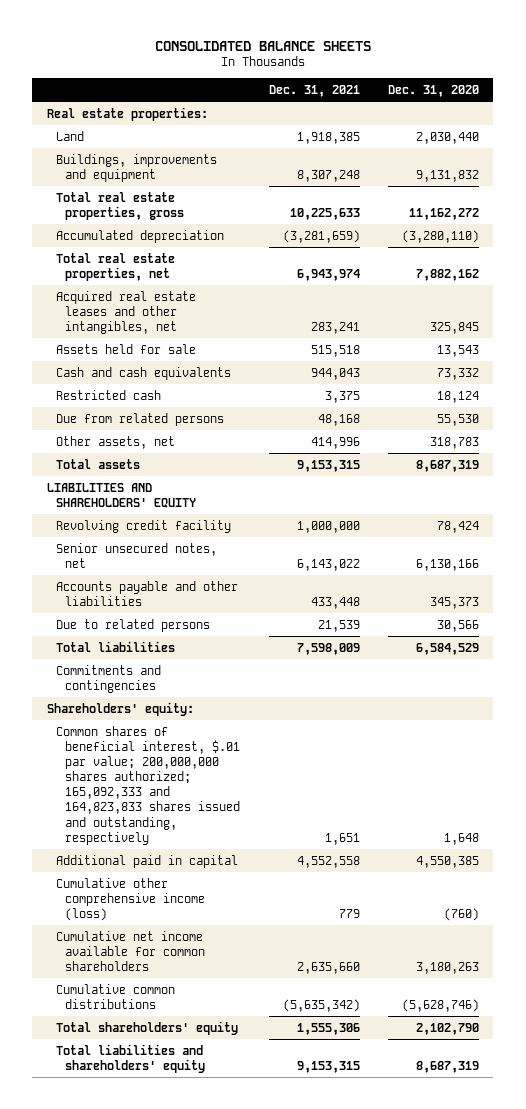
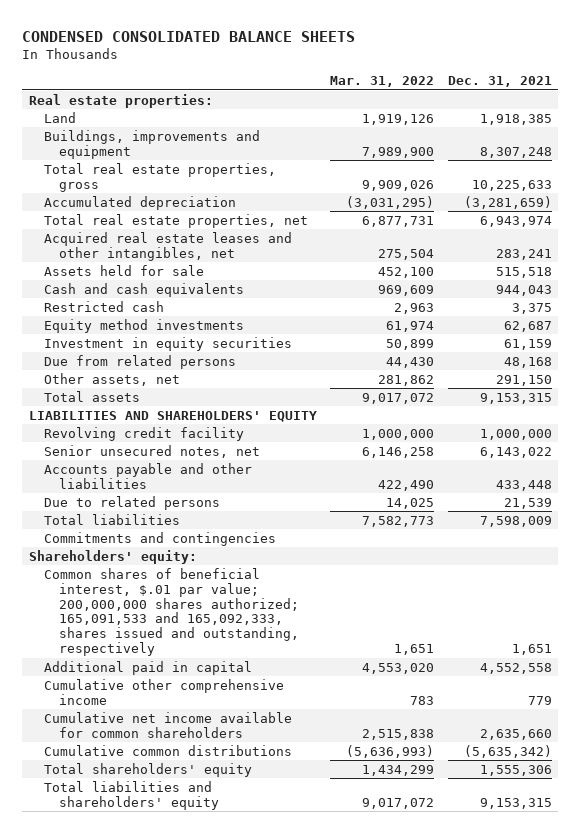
[154,40,371,51] CONSOLIDATED BALANCE SHEETS -> [22,30,356,42] CONDENSED CONSOLIDATED BALANCE SHEETS
[388,84,480,97] Dec. 31, 2020 -> none
none -> [330,76,435,88] Mar. 31, 2022
none -> [44,318,245,333] Equity method investments
none -> [44,336,293,351] Investment in equity securities
[310,436,360,449] 414,996 -> [495,374,552,386] 291,150
[55,725,241,845] Common shares of beneficial interest, $.01 par value; 200,000,000 shares authorized; 165,092,333 and 164,823,833 shares issued and outstanding, respectively -> [44,567,300,657] Common shares of beneficial interest, $.01 par value; 200,000,000 shares authorized; 165,091,533 and 165,092,333, shares issued and outstanding, respectively
[55,877,206,921] Cumulative other comprehensive income (loss) -> [44,678,285,705] Cumulative other comprehensive income

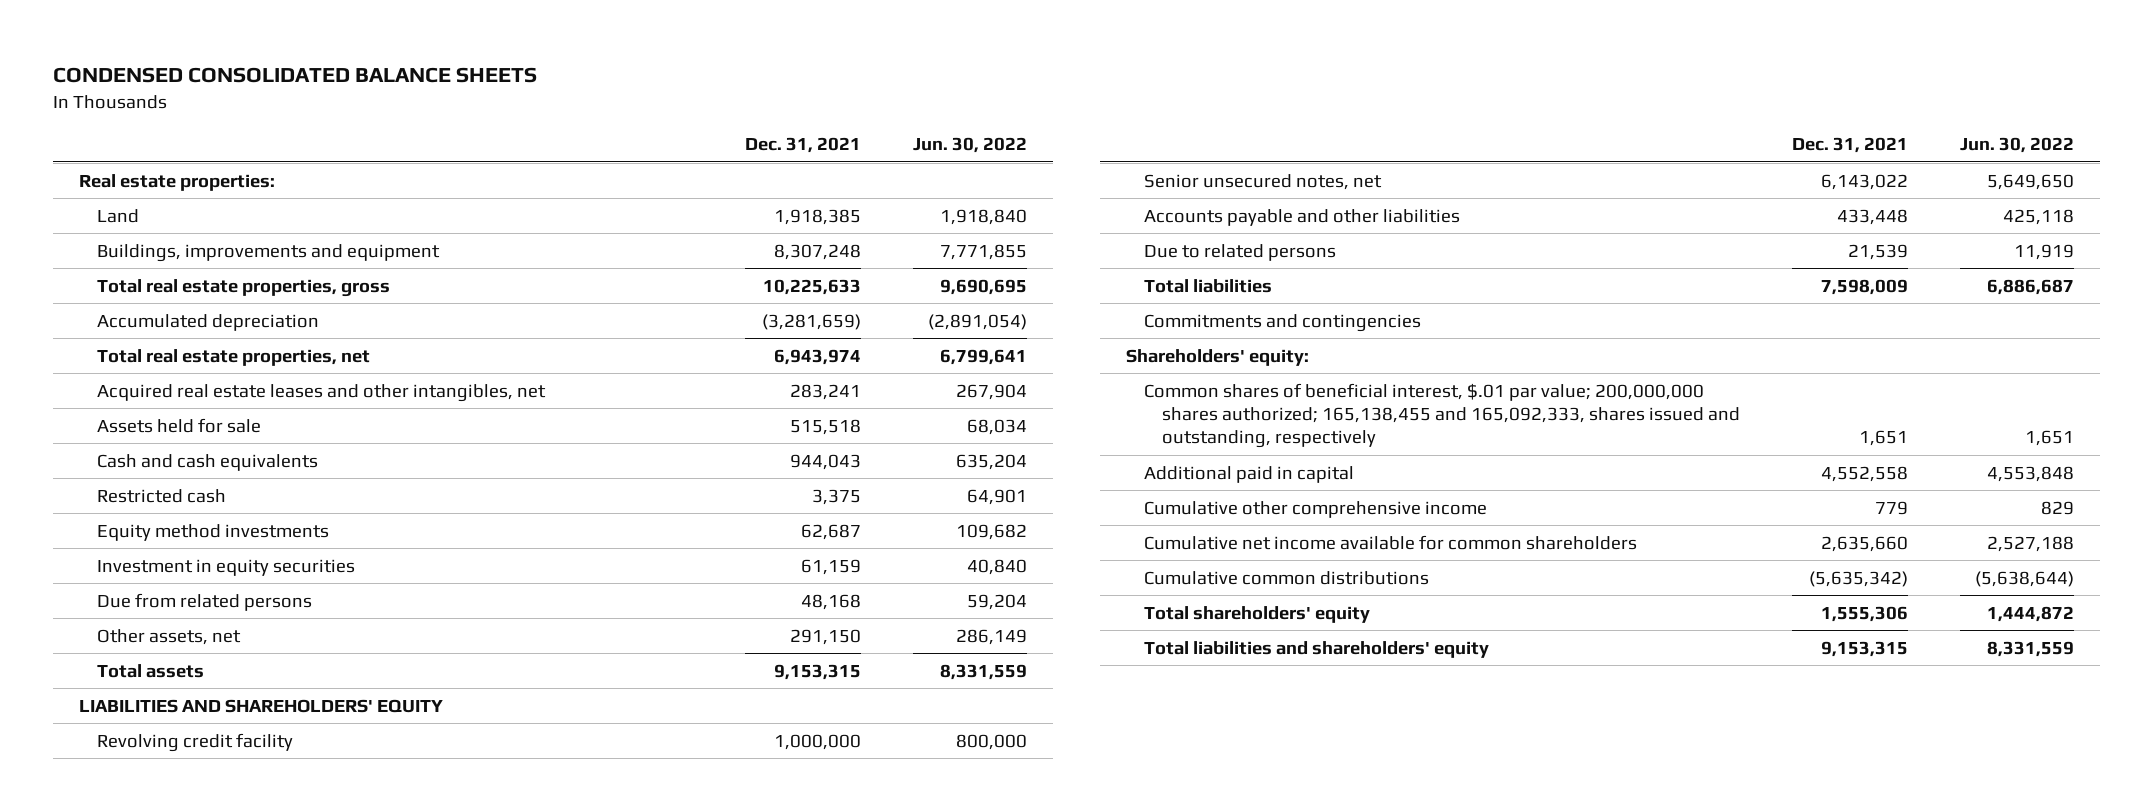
[330,76,435,88] Mar. 31, 2022 -> none
none -> [913,137,1028,154] Jun. 30, 2022
[44,567,300,657] Common shares of beneficial interest, $.01 par value; 200,000,000 shares authorized; 165,091,533 and 165,092,333, shares issued and outstanding, respectively -> [1143,382,1740,448] Common shares of beneficial interest, $.01 par value; 200,000,000 shares authorized; 165,138,455 and 165,092,333, shares issued and outstanding, respectively

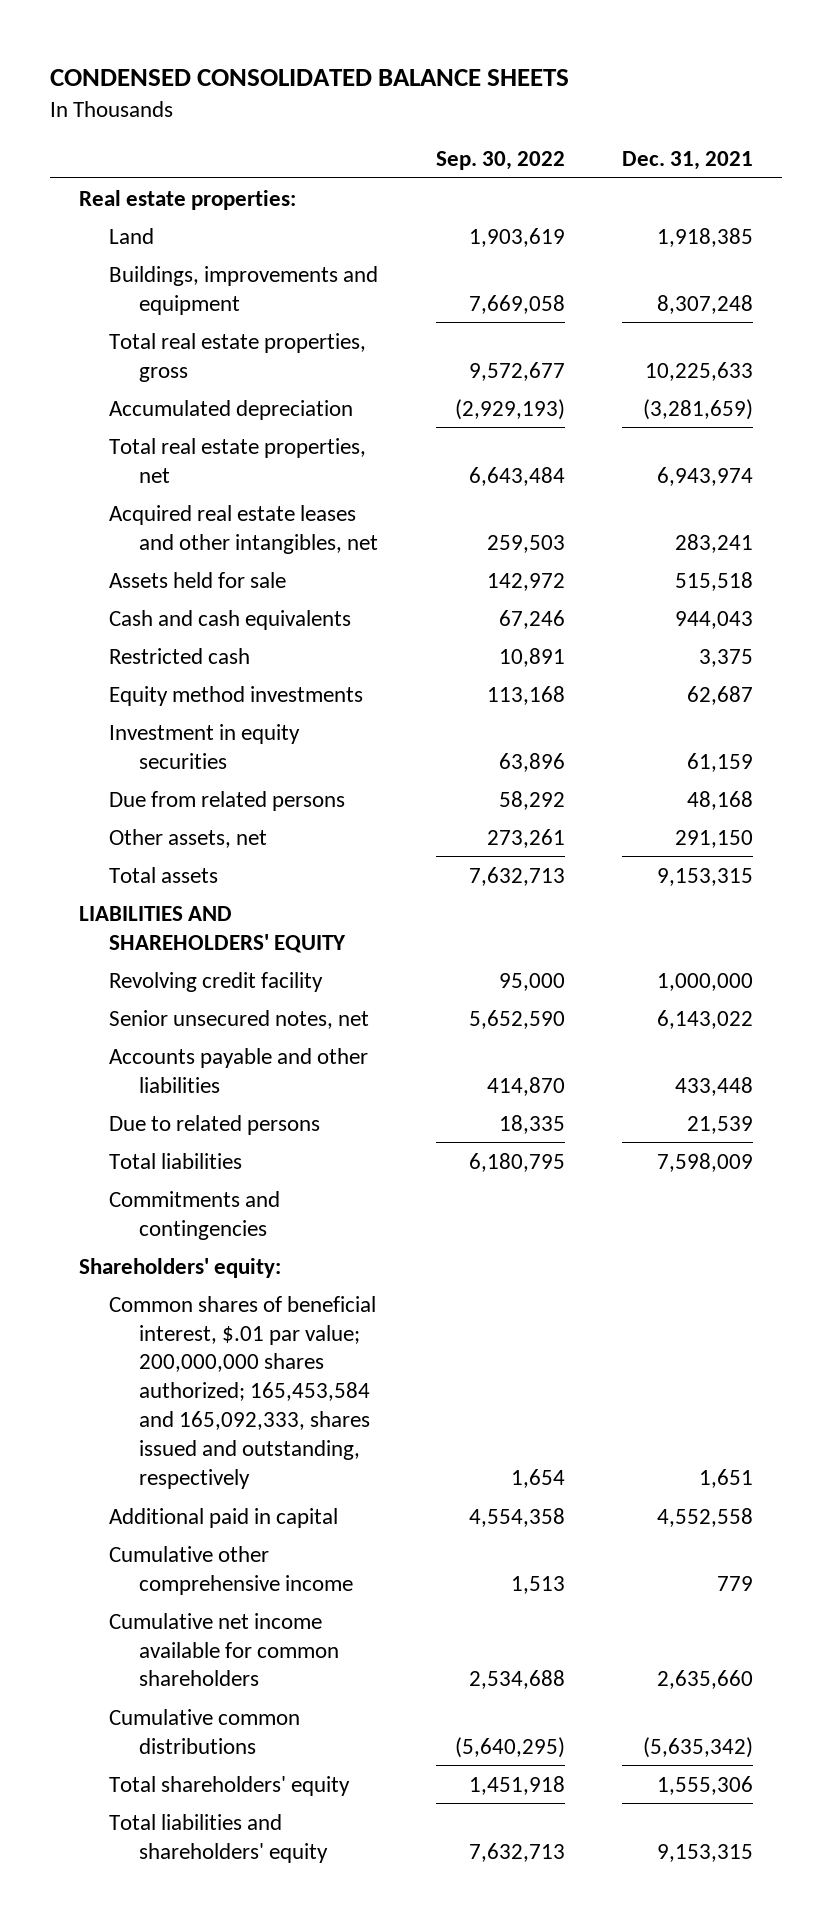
[913,137,1028,154] Jun. 30, 2022 -> none
none -> [435,151,565,171] Sep. 30, 2022
[1143,382,1740,448] Common shares of beneficial interest, $.01 par value; 200,000,000 shares authorized; 165,138,455 and 165,092,333, shares issued and outstanding, respectively -> [108,1295,376,1490] Common shares of beneficial interest, $.01 par value; 200,000,000 shares authorized; 165,453,584 and 165,092,333, shares issued and outstanding, respectively

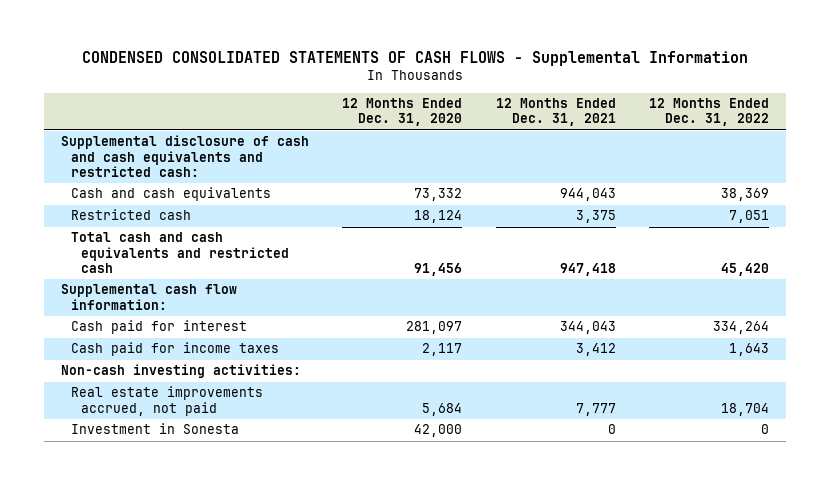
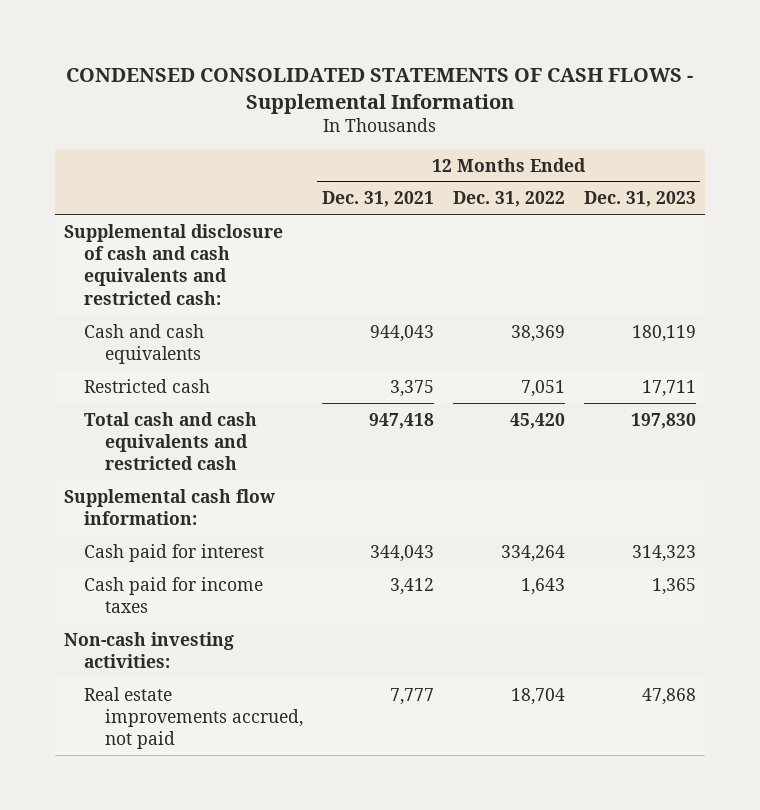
[342,98,463,127] 12 Months Ended Dec. 31, 2020 -> none
none -> [583,191,696,208] Dec. 31, 2023
[70,423,239,435] Investment in Sonesta -> none

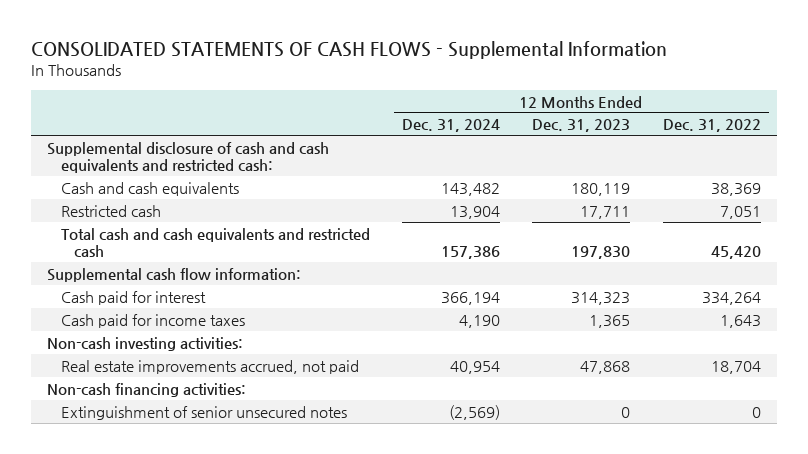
[65,67,693,114] CONDENSED CONSOLIDATED STATEMENTS OF CASH FLOWS - Supplemental Information -> [31,40,668,59] CONSOLIDATED STATEMENTS OF CASH FLOWS - Supplemental Information
[321,191,434,208] Dec. 31, 2021 -> none
none -> [401,119,500,133] Dec. 31, 2024
none -> [47,382,247,397] Non-cash financing activities:
none -> [60,405,347,420] Extinguishment of senior unsecured notes

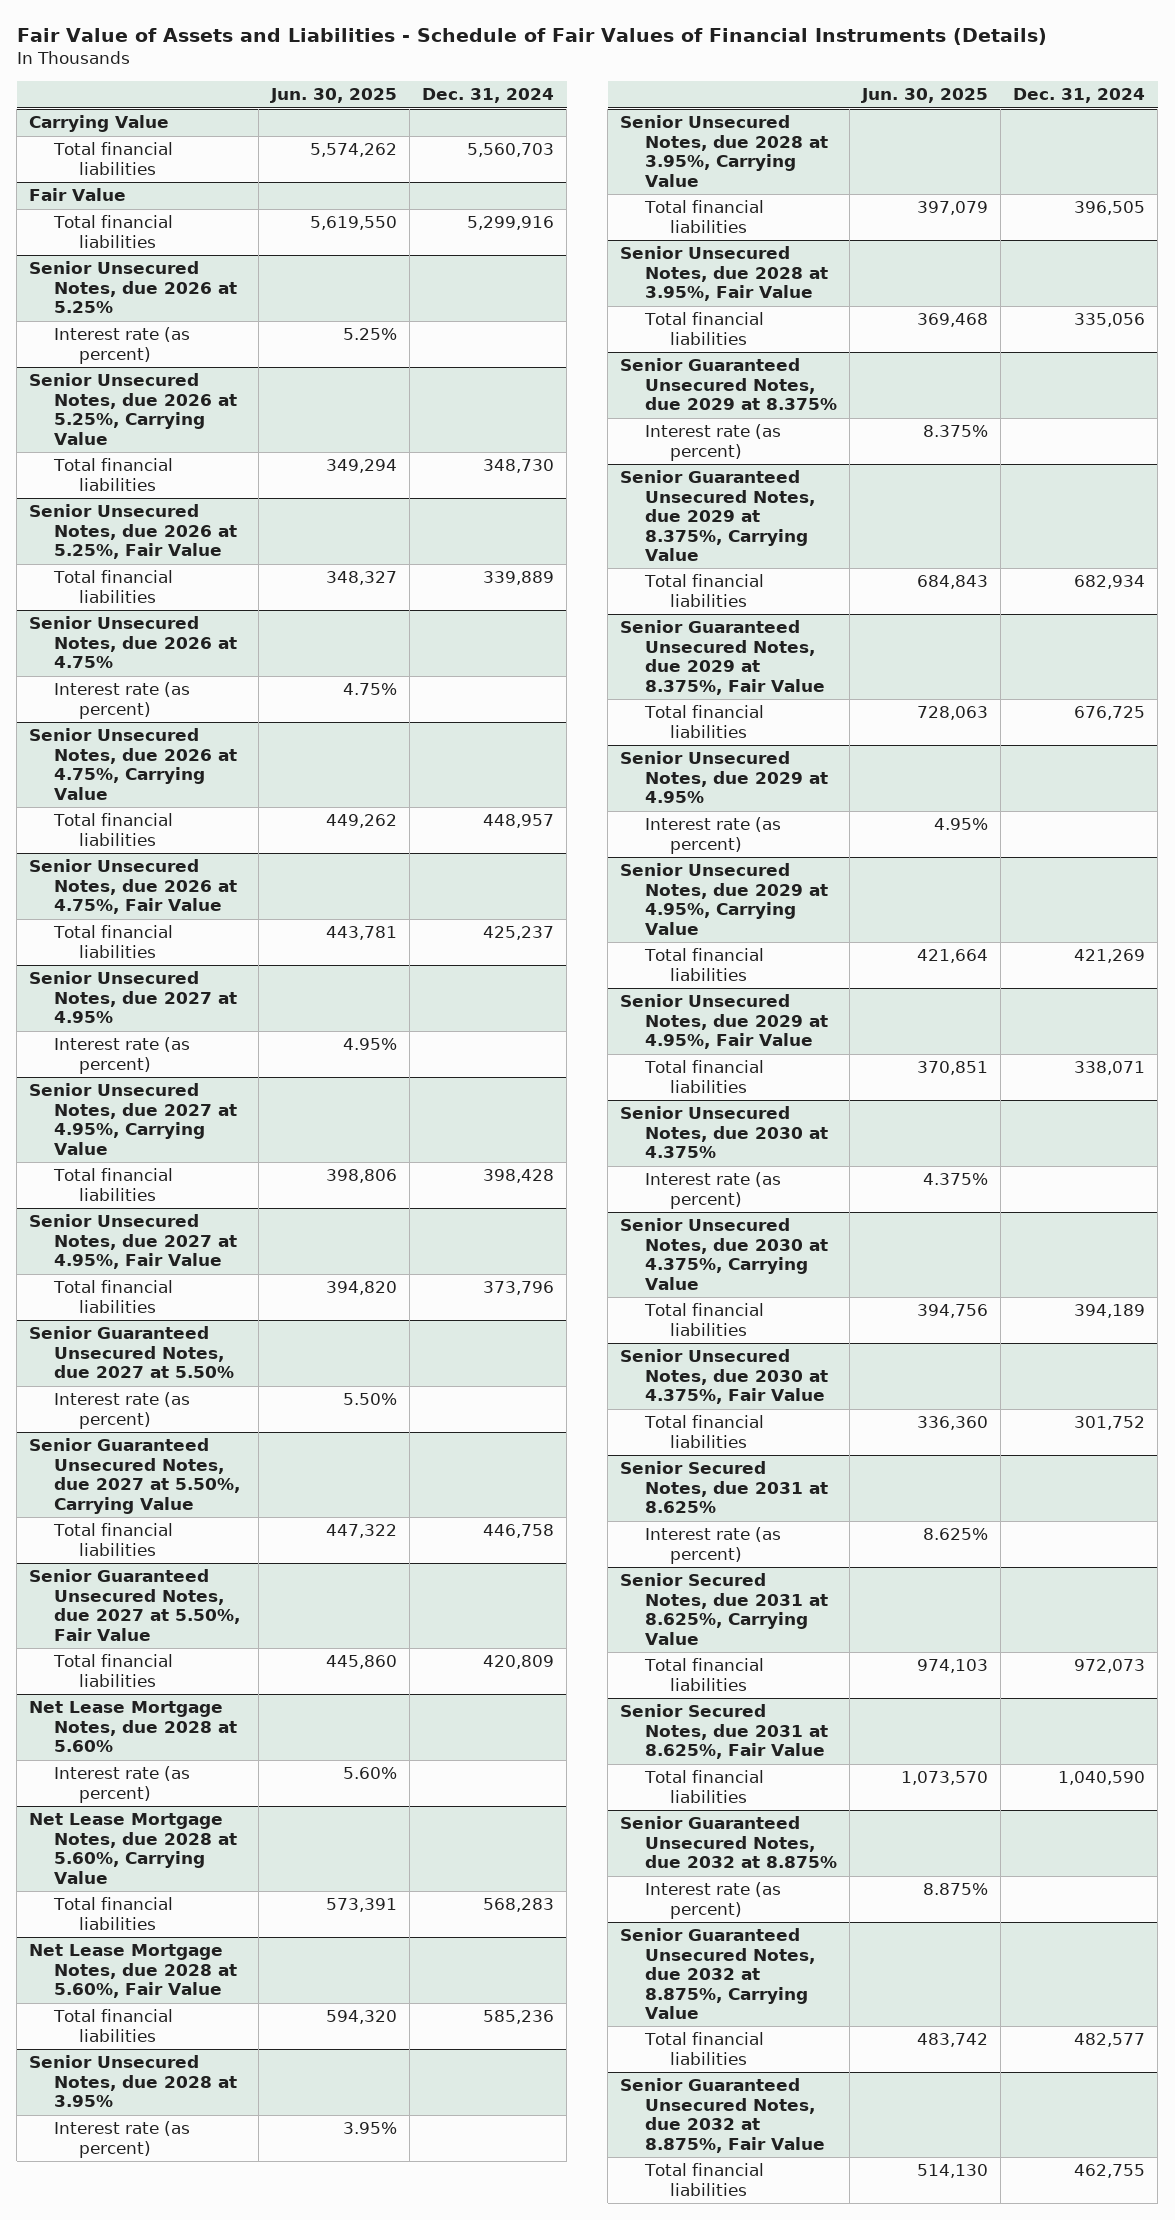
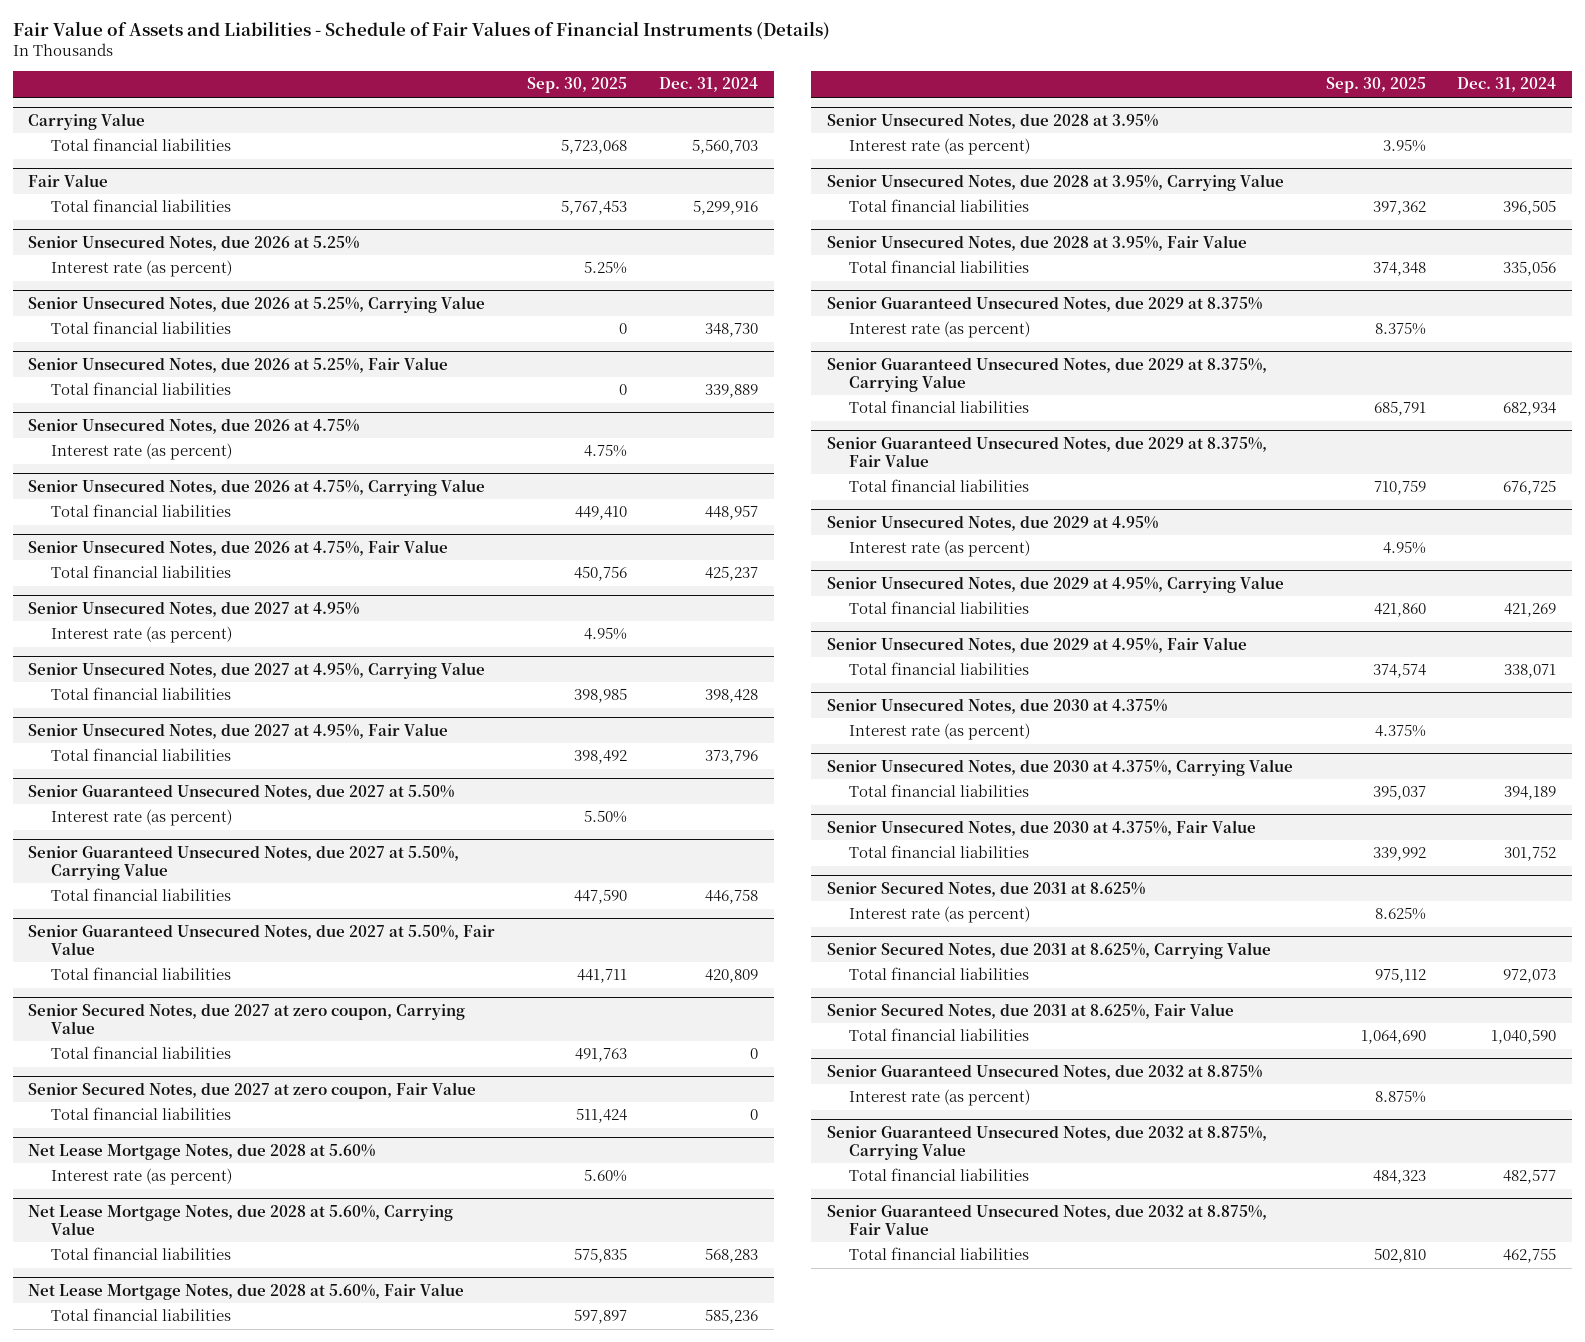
[270,88,398,104] Jun. 30, 2025 -> none
none -> [527,77,628,94] Sep. 30, 2025
none -> [28,1003,466,1034] Senior Secured Notes, due 2027 at zero coupon, Carrying Value
none -> [50,1046,231,1060] Total financial liabilities
none -> [28,1081,477,1099] Senior Secured Notes, due 2027 at zero coupon, Fair Value
none -> [50,1107,231,1121] Total financial liabilities

